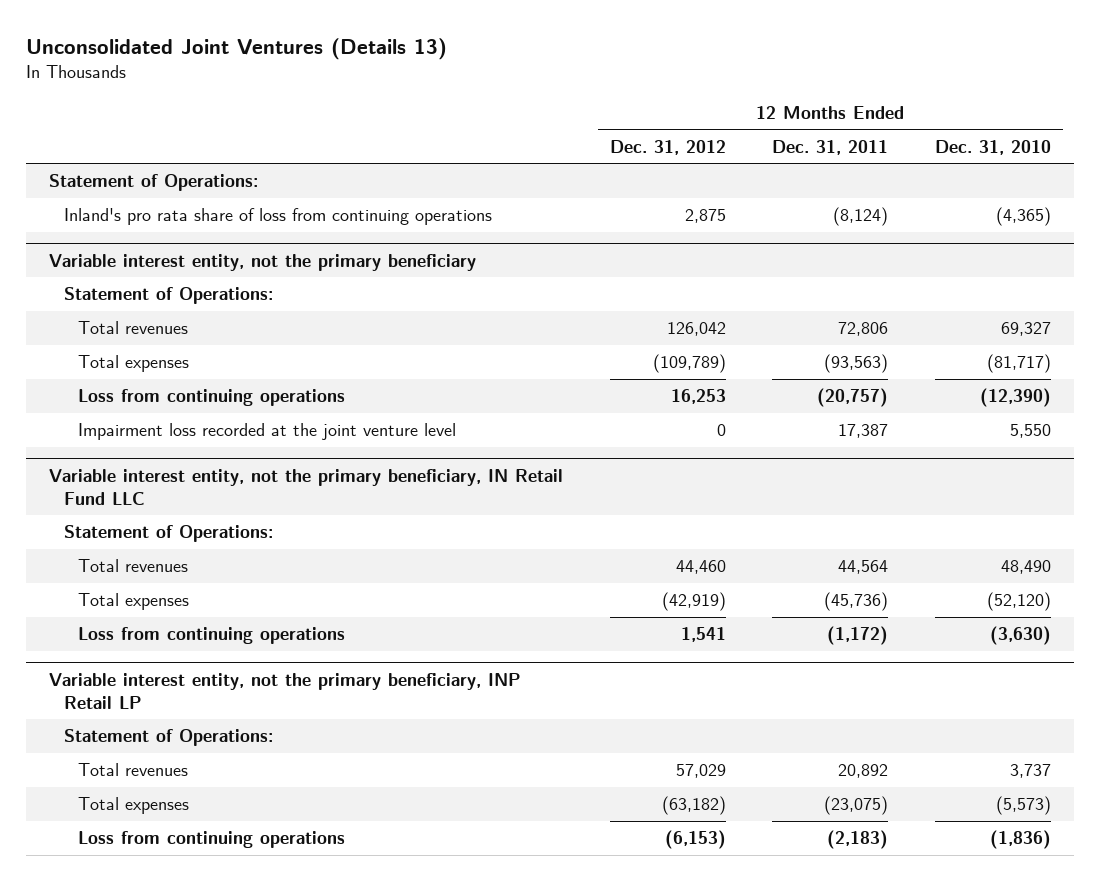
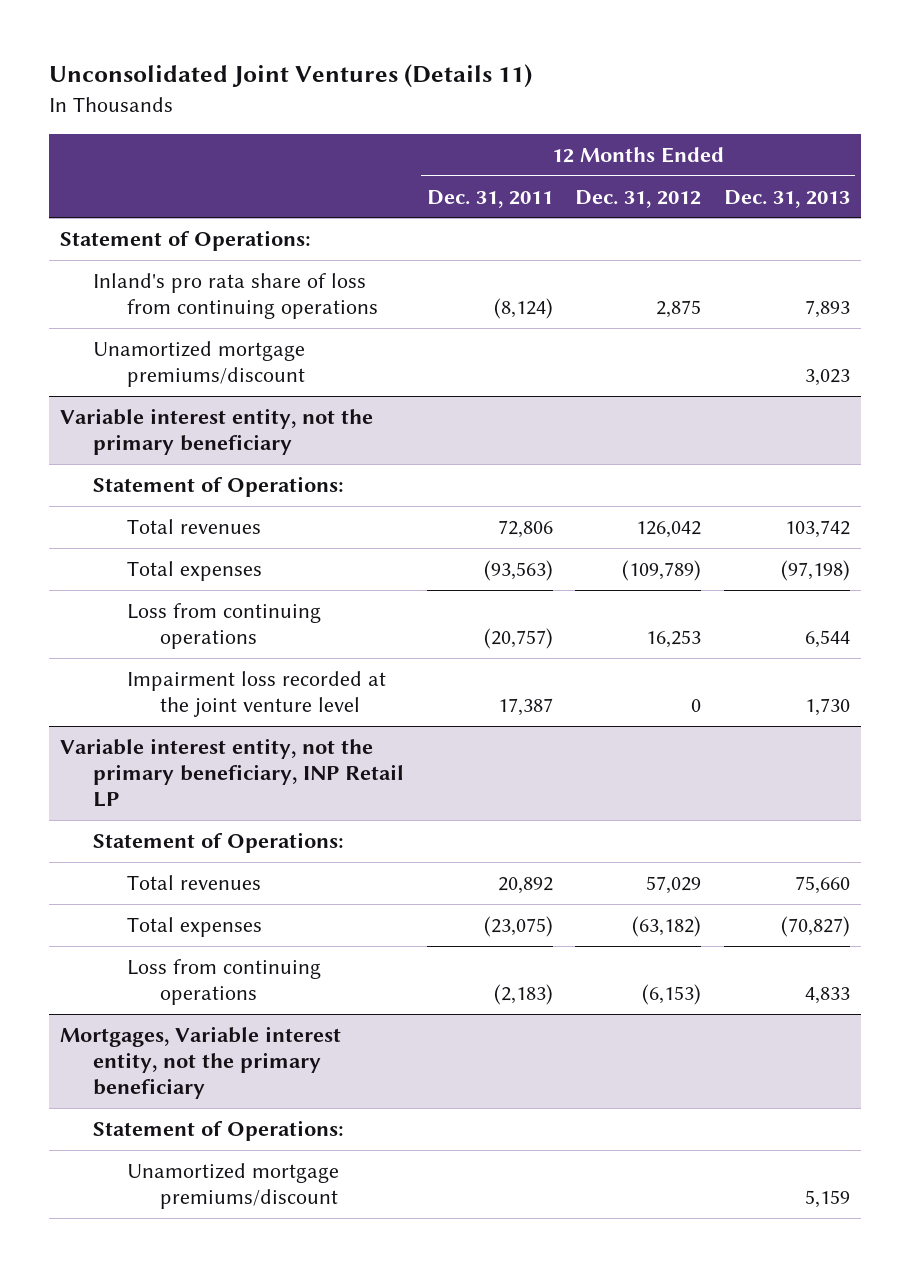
[25,37,447,60] Unconsolidated Joint Ventures (Details 13) -> [48,64,532,89] Unconsolidated Joint Ventures (Details 11)
[935,139,1052,155] Dec. 31, 2010 -> none
none -> [723,189,850,208] Dec. 31, 2013
none -> [93,341,306,388] Unamortized mortgage premiums/discount
[48,468,563,505] Variable interest entity, not the primary beneficiary, IN Retail Fund LLC -> none
[63,525,273,543] Statement of Operations: -> none
[78,559,189,573] Total revenues -> none
[78,593,190,611] Total expenses -> none
[78,627,346,645] Loss from continuing operations -> none
none -> [59,1026,341,1100] Mortgages, Variable interest entity, not the primary beneficiary
none -> [93,1120,345,1142] Statement of Operations:
none -> [126,1163,339,1210] Unamortized mortgage premiums/discount

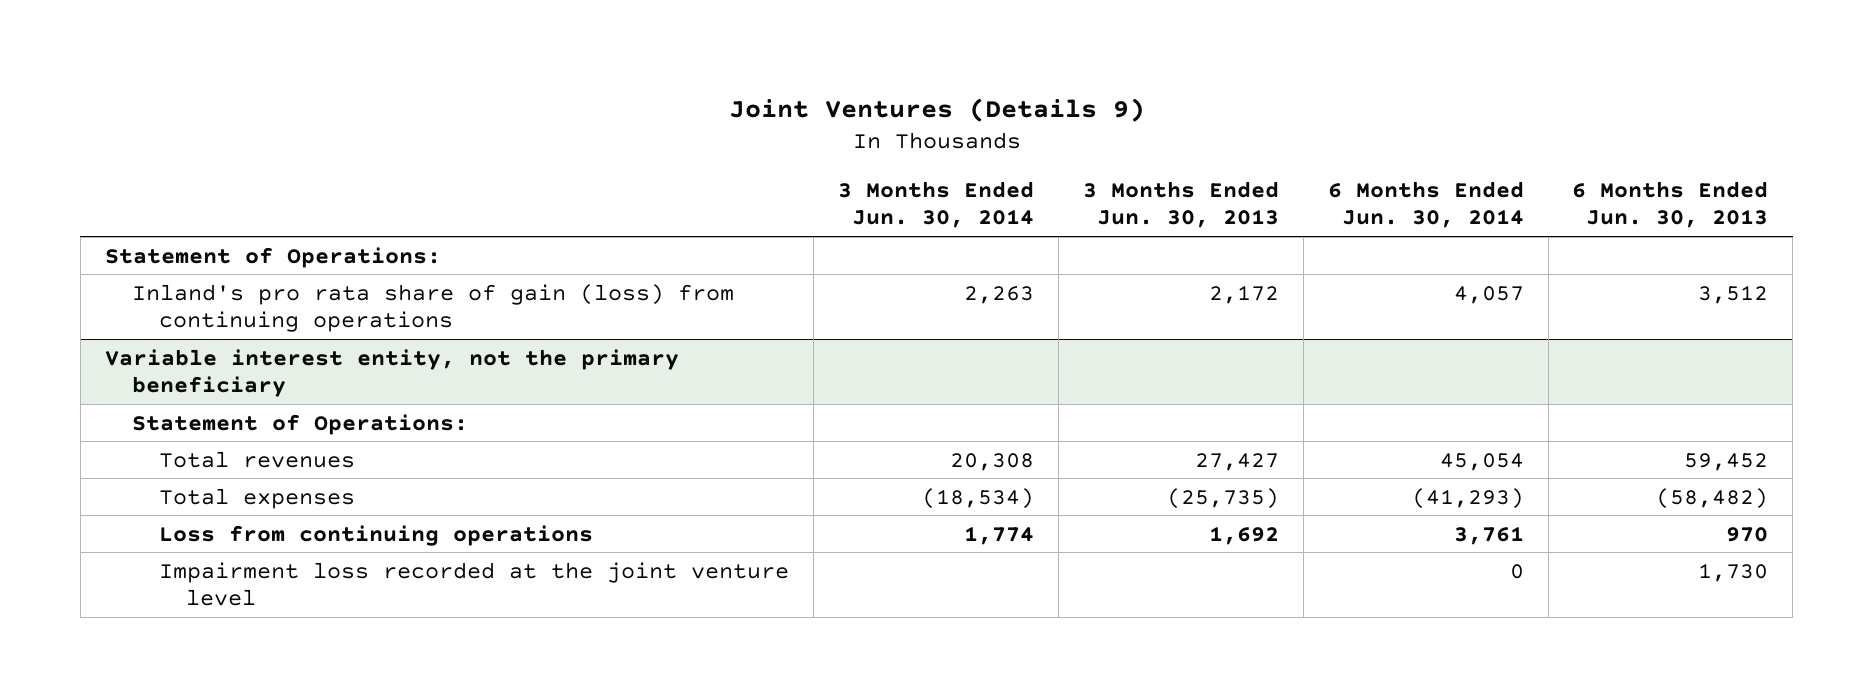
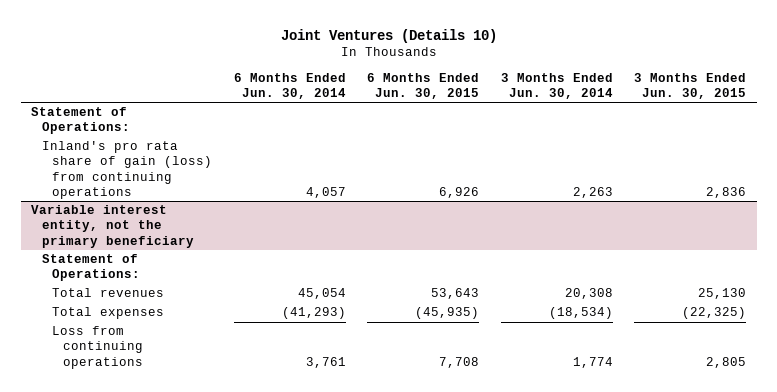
[728,97,1145,122] Joint Ventures (Details 9) -> [280,28,497,43] Joint Ventures (Details 10)
[1082,180,1279,229] 3 Months Ended Jun. 30, 2013 -> none
[1572,180,1769,229] 6 Months Ended Jun. 30, 2013 -> none
none -> [367,72,480,100] 6 Months Ended Jun. 30, 2015
none -> [633,72,746,100] 3 Months Ended Jun. 30, 2015
[159,561,790,607] Impairment loss recorded at the joint venture level -> none

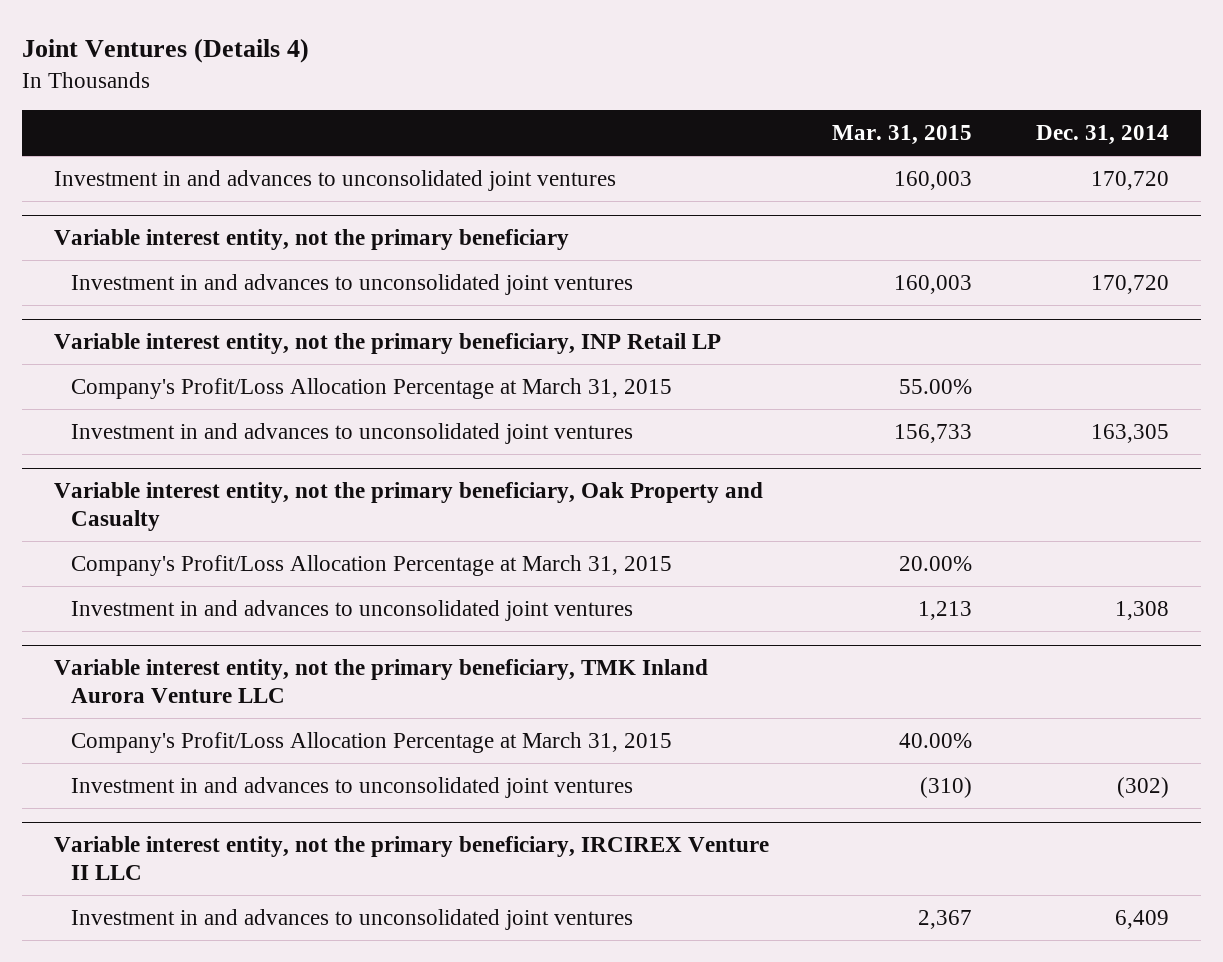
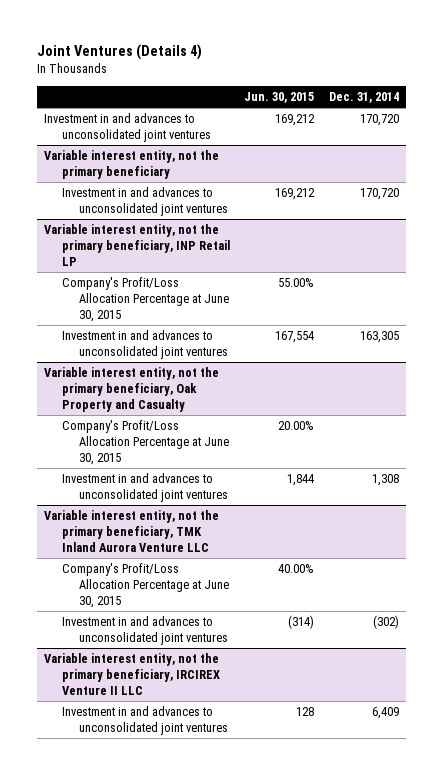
[832,125,973,146] Mar. 31, 2015 -> none
none -> [244,91,315,103] Jun. 30, 2015
[71,377,673,399] Company's Profit/Loss Allocation Percentage at March 31, 2015 -> [61,277,230,323] Company's Profit/Loss Allocation Percentage at June 30, 2015
[71,554,673,576] Company's Profit/Loss Allocation Percentage at March 31, 2015 -> [61,420,230,466] Company's Profit/Loss Allocation Percentage at June 30, 2015
[71,731,673,753] Company's Profit/Loss Allocation Percentage at March 31, 2015 -> [61,563,230,609] Company's Profit/Loss Allocation Percentage at June 30, 2015

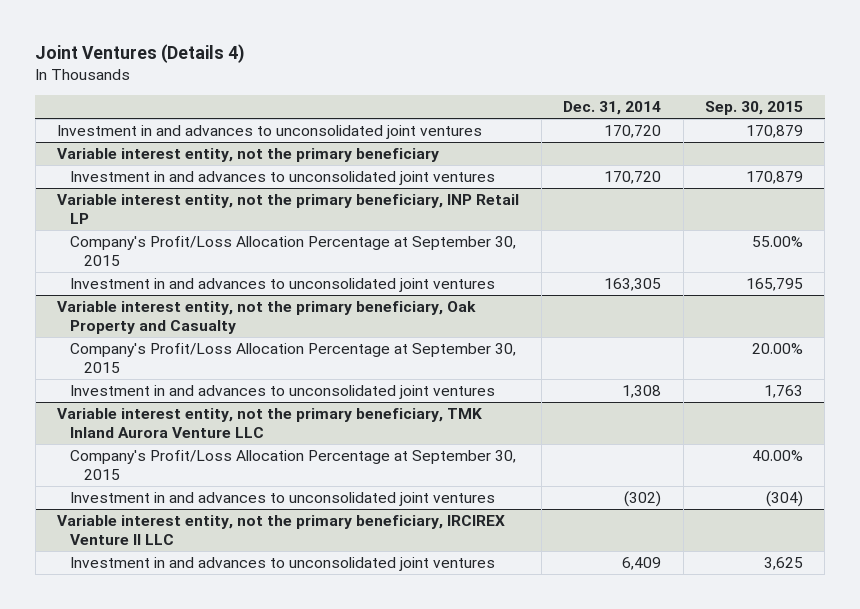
[244,91,315,103] Jun. 30, 2015 -> none
none -> [705,101,804,116] Sep. 30, 2015
[61,277,230,323] Company's Profit/Loss Allocation Percentage at June 30, 2015 -> [70,236,517,267] Company's Profit/Loss Allocation Percentage at September 30, 2015
[61,420,230,466] Company's Profit/Loss Allocation Percentage at June 30, 2015 -> [70,343,517,374] Company's Profit/Loss Allocation Percentage at September 30, 2015
[61,563,230,609] Company's Profit/Loss Allocation Percentage at June 30, 2015 -> [70,450,517,481] Company's Profit/Loss Allocation Percentage at September 30, 2015

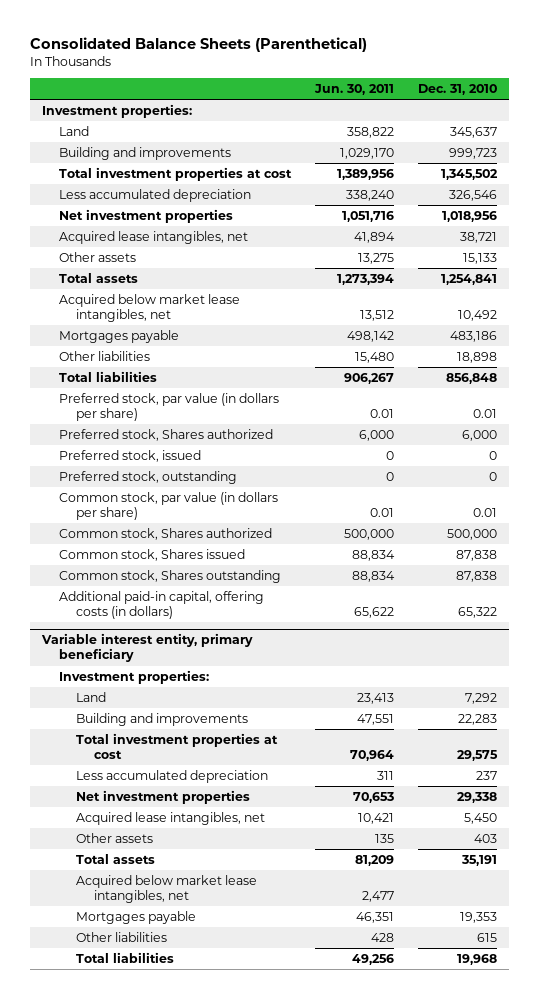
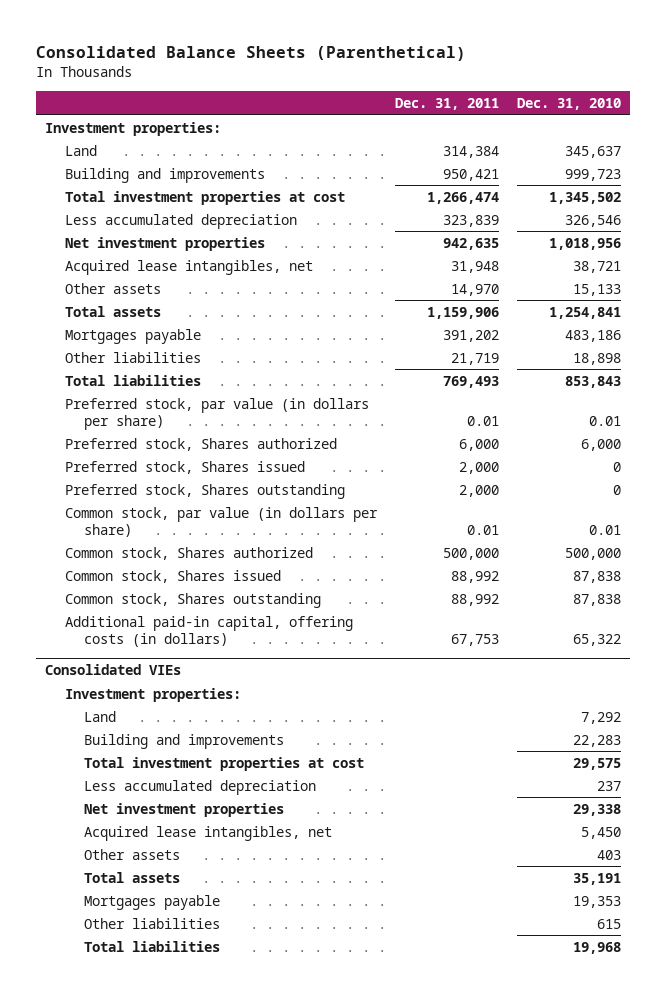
[314,84,395,96] Jun. 30, 2011 -> none
none -> [394,98,499,111] Dec. 31, 2011
[59,293,241,322] Acquired below market lease intangibles, net -> none
[445,372,497,384] 856,848 -> [564,375,621,388] 853,843
[59,449,202,462] Preferred stock, issued -> [64,460,305,474] Preferred stock, Shares issued
[59,470,238,484] Preferred stock, outstanding -> [64,483,345,499] Preferred stock, Shares outstanding
[40,633,253,663] Variable interest entity, primary beneficiary -> none
none -> [45,664,182,676] Consolidated VIEs
[76,874,258,903] Acquired below market lease intangibles, net -> none

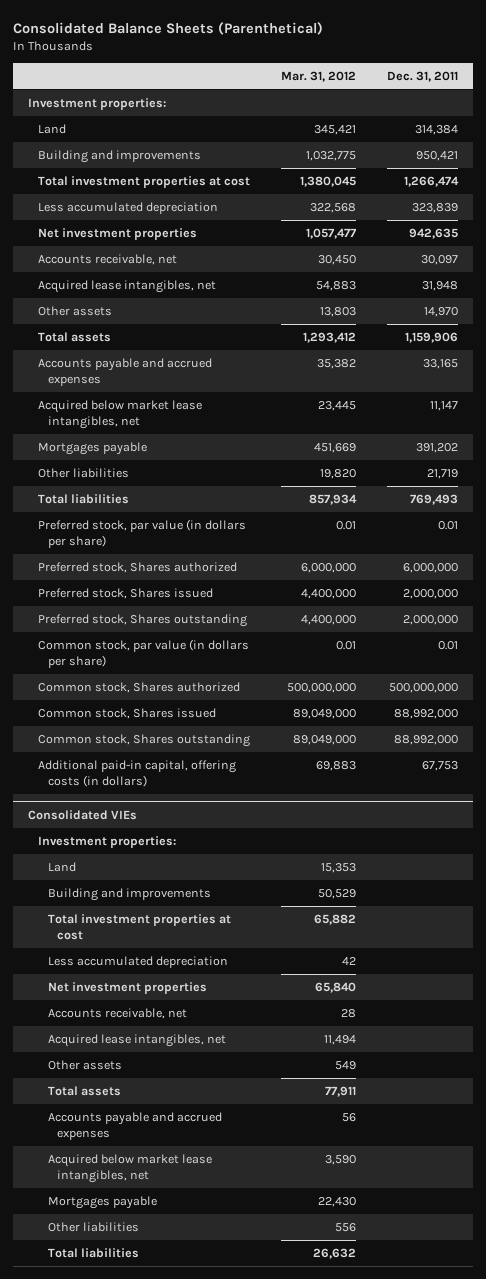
[516,98,621,111] Dec. 31, 2010 -> none
none -> [280,70,356,82] Mar. 31, 2012
none -> [37,253,177,265] Accounts receivable, net
none -> [37,357,212,386] Accounts payable and accrued expenses
none -> [37,399,202,429] Acquired below market lease intangibles, net
[458,438,499,451] 6,000 -> [402,562,458,573] 6,000,000
[458,461,499,474] 2,000 -> [402,588,458,599] 2,000,000
[458,484,499,497] 2,000 -> [402,614,458,625] 2,000,000
[442,547,499,560] 500,000 -> [388,682,458,693] 500,000,000
[450,570,499,583] 88,992 -> [393,708,458,719] 88,992,000
[450,593,499,606] 88,992 -> [393,734,458,745] 88,992,000
none -> [47,1007,187,1019] Accounts receivable, net
none -> [47,1111,222,1140] Accounts payable and accrued expenses
none -> [47,1153,212,1183] Acquired below market lease intangibles, net

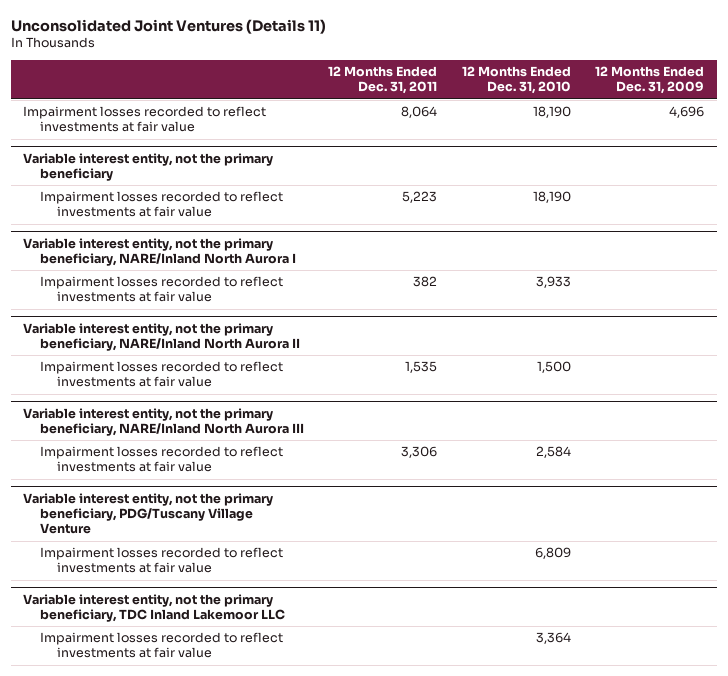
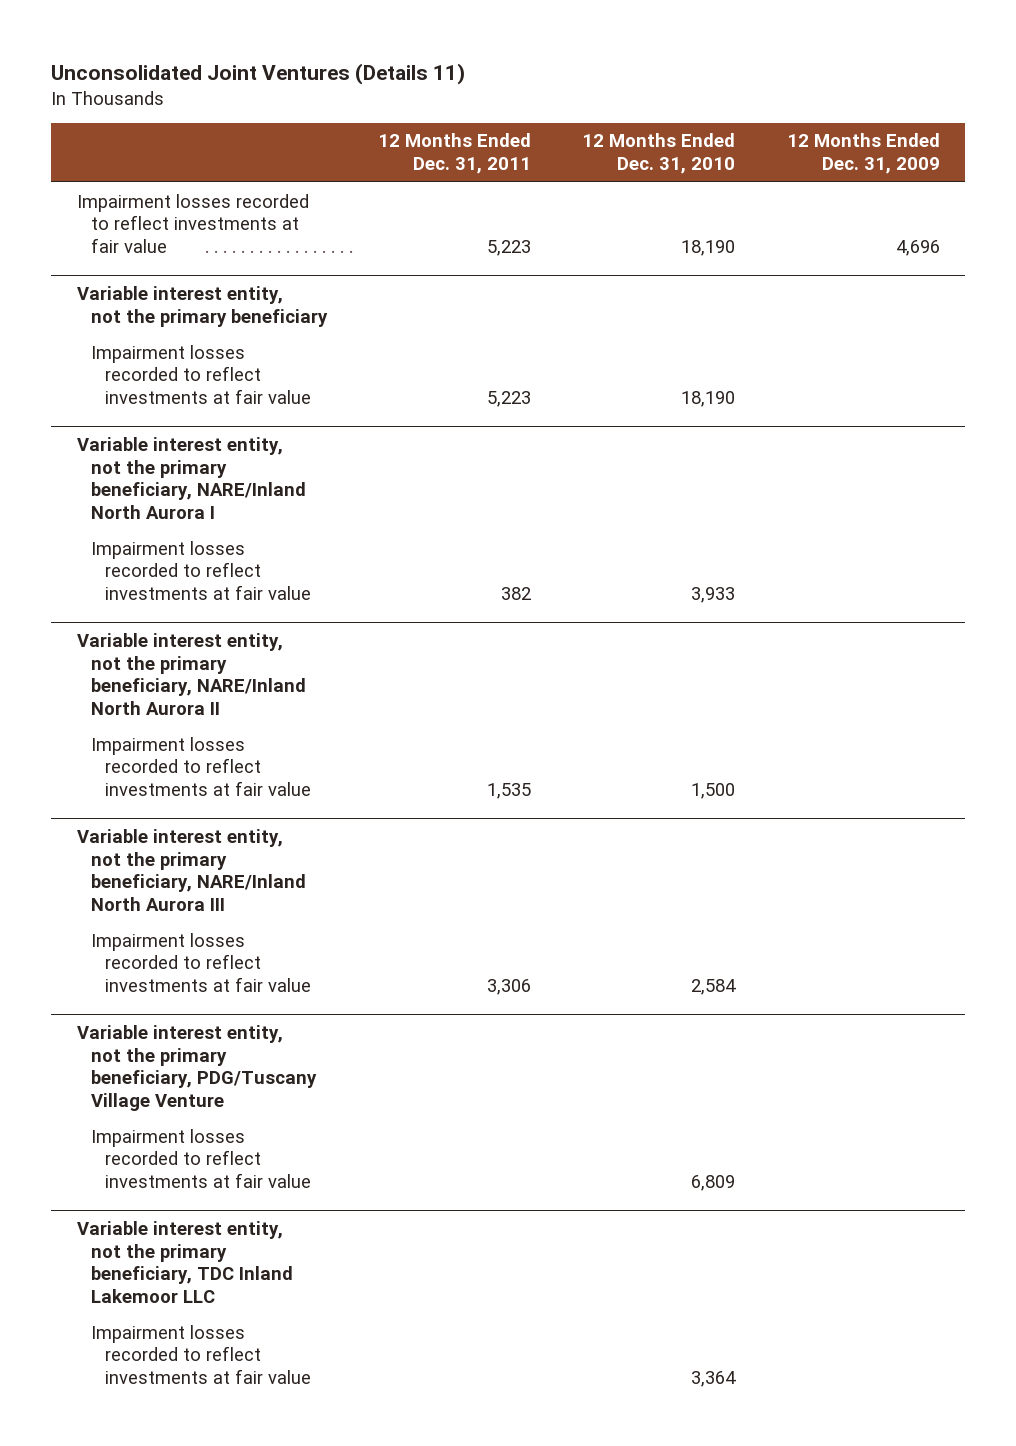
[401,106,438,119] 8,064 -> [487,239,532,256] 5,223

